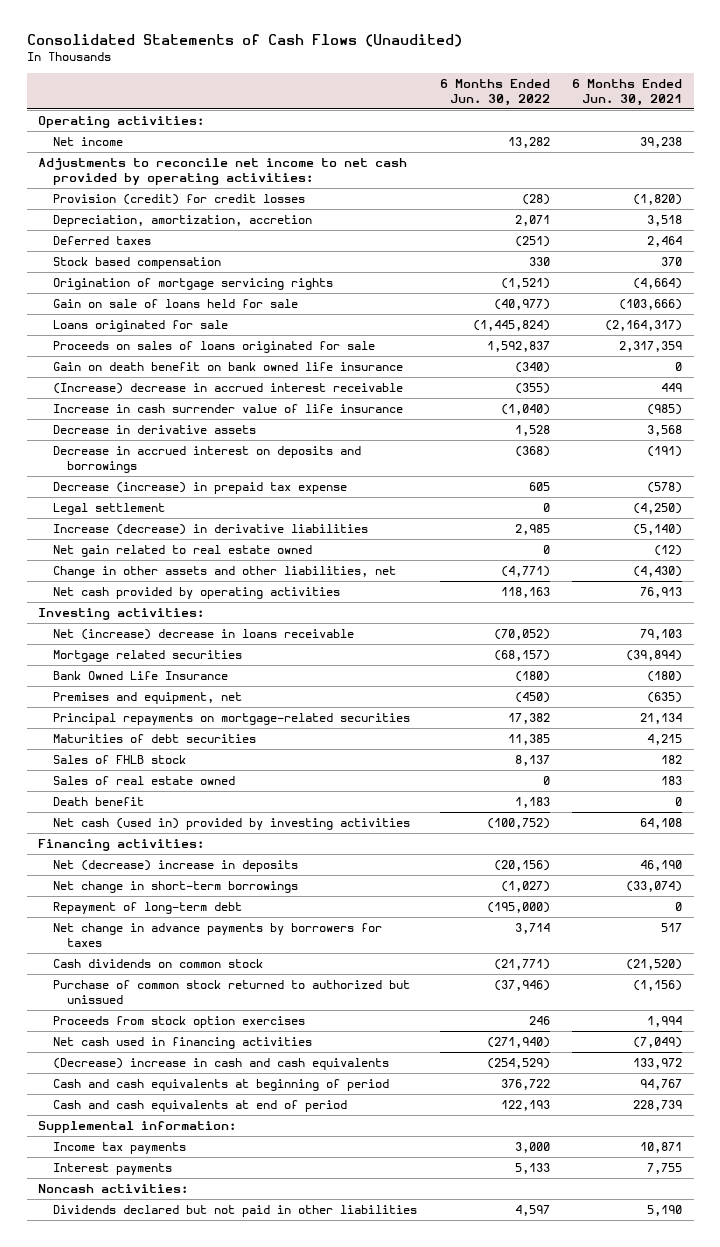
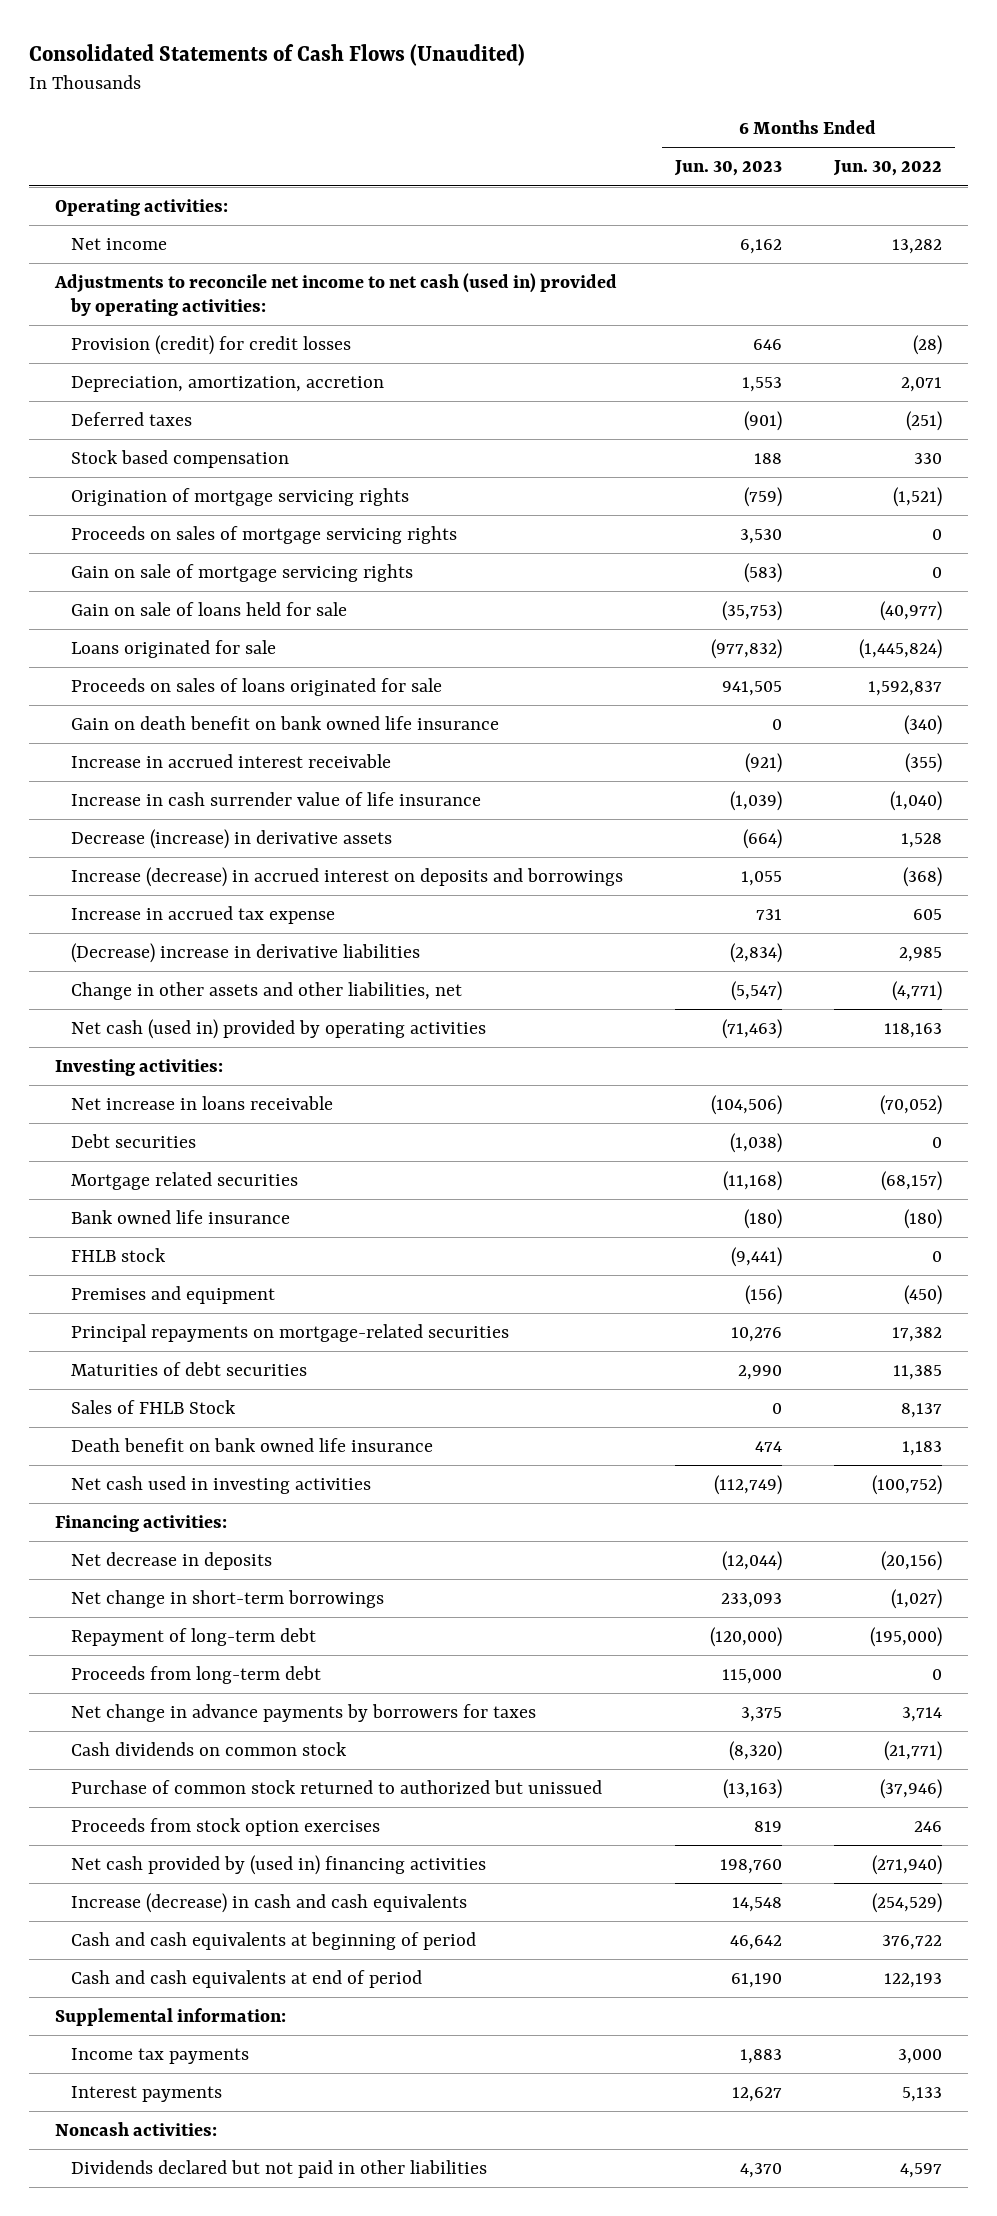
[572,79,683,106] 6 Months Ended Jun. 30, 2021 -> none
none -> [674,160,783,177] Jun. 30, 2023
[38,158,408,185] Adjustments to reconcile net income to net cash provided by operating activities: -> [53,272,617,316] Adjustments to reconcile net income to net cash (used in) provided by operating activities:
none -> [71,525,458,544] Proceeds on sales of mortgage servicing rights
none -> [71,563,414,582] Gain on sale of mortgage servicing rights
[52,383,403,395] (Increase) decrease in accrued interest receivable -> [71,753,392,768] Increase in accrued interest receivable
[52,503,165,516] Legal settlement -> none
[52,545,312,558] Net gain related to real estate owned -> none
[52,425,256,435] Decrease in derivative assets -> [71,828,393,849] Decrease (increase) in derivative assets
[52,446,361,473] Decrease in accrued interest on deposits and borrowings -> [71,866,624,887] Increase (decrease) in accrued interest on deposits and borrowings
[52,482,347,495] Decrease (increase) in prepaid tax expense -> [71,905,336,924] Increase in accrued tax expense
[52,524,368,536] Increase (decrease) in derivative liabilities -> [71,942,421,963] (Decrease) increase in derivative liabilities
[52,587,340,600] Net cash provided by operating activities -> [71,1018,487,1039] Net cash (used in) provided by operating activities
[52,629,354,641] Net (increase) decrease in loans receivable -> [71,1095,334,1110] Net increase in loans receivable
none -> [71,1133,197,1148] Debt securities
[52,671,228,681] Bank Owned Life Insurance -> [71,1209,291,1224] Bank owned life insurance
none -> [71,1247,167,1262] FHLB stock
[52,692,242,705] Premises and equipment, net -> [71,1285,276,1304] Premises and equipment
[52,776,235,786] Sales of real estate owned -> none
[52,755,186,765] Sales of FHLB stock -> [71,1399,237,1414] Sales of FHLB Stock
[52,797,144,807] Death benefit -> [71,1437,434,1452] Death benefit on bank owned life insurance
[52,818,410,831] Net cash (used in) provided by investing activities -> [71,1475,372,1494] Net cash used in investing activities
[52,860,298,873] Net (decrease) increase in deposits -> [71,1551,273,1570] Net decrease in deposits
none -> [71,1665,322,1684] Proceeds from long-term debt
[52,1037,312,1050] Net cash used in financing activities -> [71,1854,487,1875] Net cash provided by (used in) financing activities
[52,1058,389,1071] (Decrease) increase in cash and cash equivalents -> [71,1892,468,1913] Increase (decrease) in cash and cash equivalents

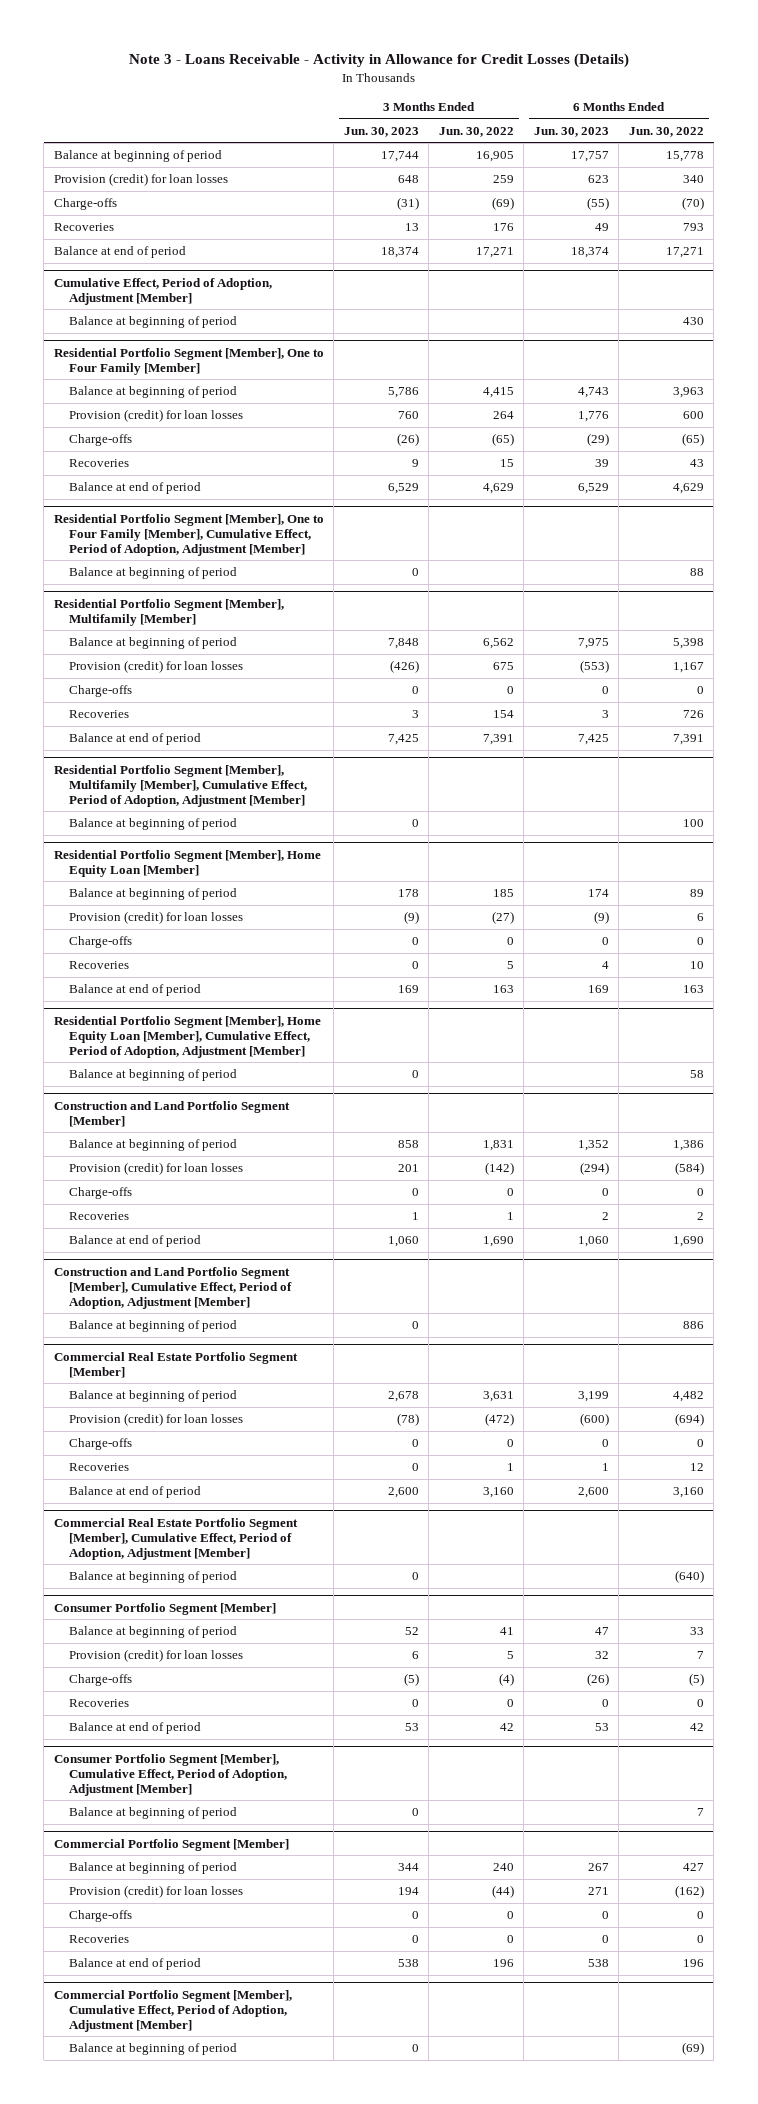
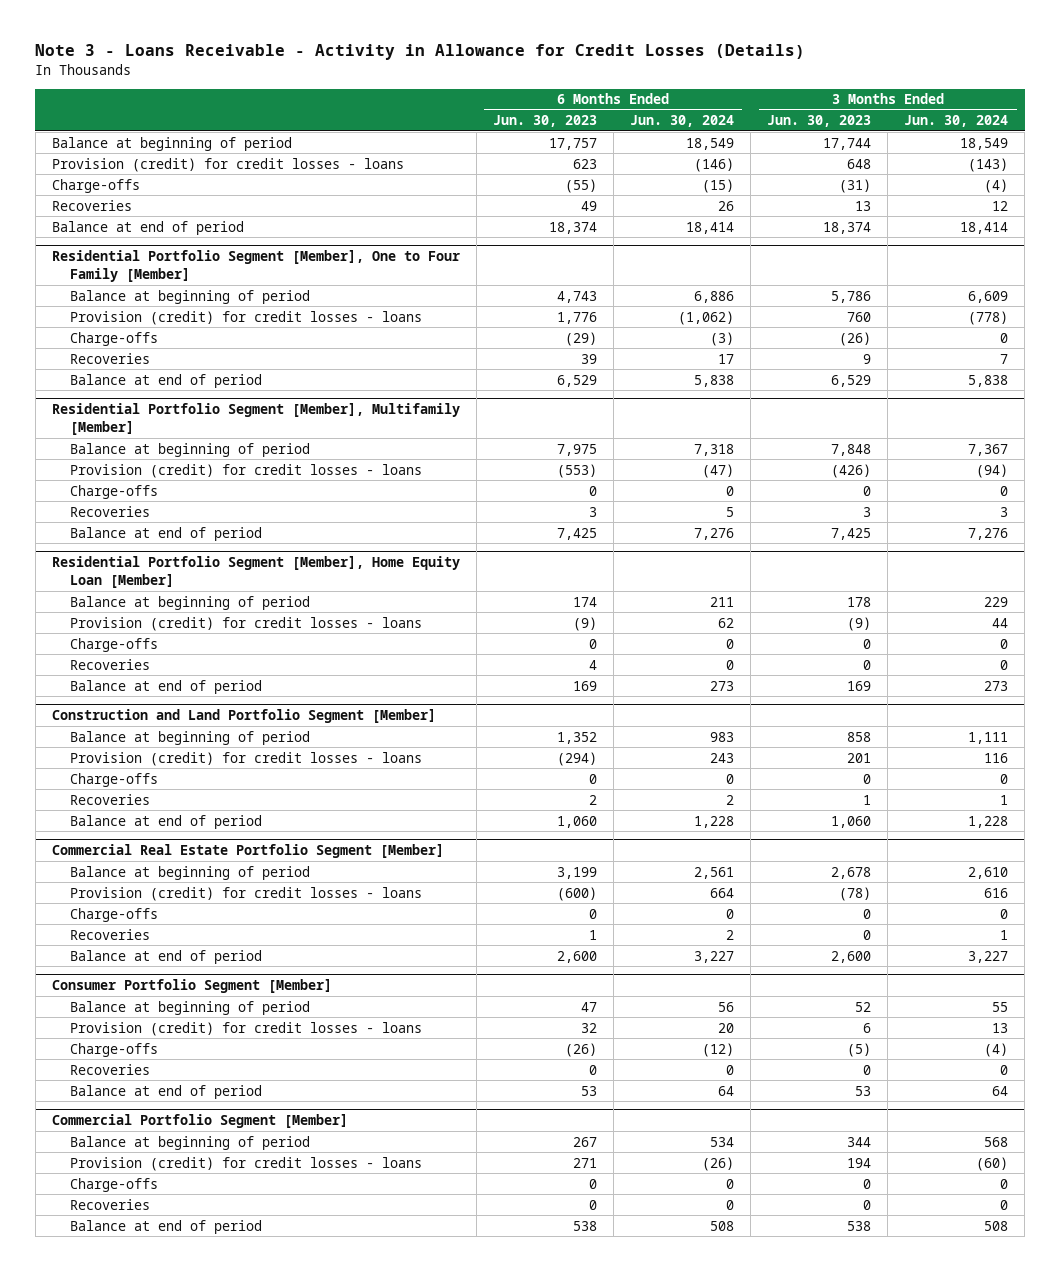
[438,126,514,137] Jun. 30, 2022 -> none
[628,126,704,137] Jun. 30, 2022 -> none
none -> [629,115,734,128] Jun. 30, 2024
none -> [904,115,1009,128] Jun. 30, 2024
[53,173,228,187] Provision (credit) for loan losses -> [51,157,404,172] Provision (credit) for credit losses - loans
[53,277,272,305] Cumulative Effect, Period of Adoption, Adjustment [Member] -> none
[68,316,237,329] Balance at beginning of period -> none
[68,409,243,423] Provision (credit) for loan losses -> [70,310,423,325] Provision (credit) for credit losses - loans
[53,513,324,556] Residential Portfolio Segment [Member], One to Four Family [Member], Cumulative Effect, Period of Adoption, Adjustment [Member] -> none
[68,567,237,580] Balance at beginning of period -> none
[68,660,243,674] Provision (credit) for loan losses -> [70,463,423,478] Provision (credit) for credit losses - loans
[53,764,307,807] Residential Portfolio Segment [Member], Multifamily [Member], Cumulative Effect, Period of Adoption, Adjustment [Member] -> none
[68,818,237,831] Balance at beginning of period -> none
[68,911,243,925] Provision (credit) for loan losses -> [70,616,423,631] Provision (credit) for credit losses - loans
[53,1015,321,1058] Residential Portfolio Segment [Member], Home Equity Loan [Member], Cumulative Effect, Period of Adoption, Adjustment [Member] -> none
[68,1069,237,1082] Balance at beginning of period -> none
[68,1162,243,1176] Provision (credit) for loan losses -> [70,751,423,766] Provision (credit) for credit losses - loans
[53,1266,292,1309] Construction and Land Portfolio Segment [Member], Cumulative Effect, Period of Adoption, Adjustment [Member] -> none
[68,1320,237,1333] Balance at beginning of period -> none
[68,1413,243,1427] Provision (credit) for loan losses -> [70,886,423,901] Provision (credit) for credit losses - loans
[53,1517,298,1560] Commercial Real Estate Portfolio Segment [Member], Cumulative Effect, Period of Adoption, Adjustment [Member] -> none
[68,1571,237,1584] Balance at beginning of period -> none
[68,1649,243,1663] Provision (credit) for loan losses -> [70,1021,423,1036] Provision (credit) for credit losses - loans
[53,1753,287,1796] Consumer Portfolio Segment [Member], Cumulative Effect, Period of Adoption, Adjustment [Member] -> none
[68,1807,237,1820] Balance at beginning of period -> none
[68,1885,243,1899] Provision (credit) for loan losses -> [70,1156,423,1171] Provision (credit) for credit losses - loans
[53,1989,292,2032] Commercial Portfolio Segment [Member], Cumulative Effect, Period of Adoption, Adjustment [Member] -> none
[68,2043,237,2056] Balance at beginning of period -> none

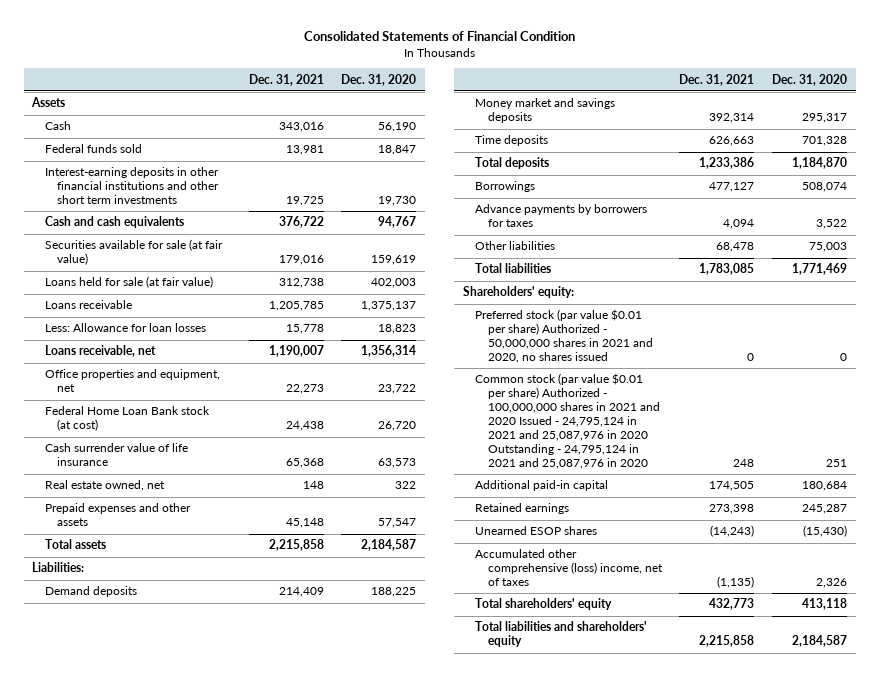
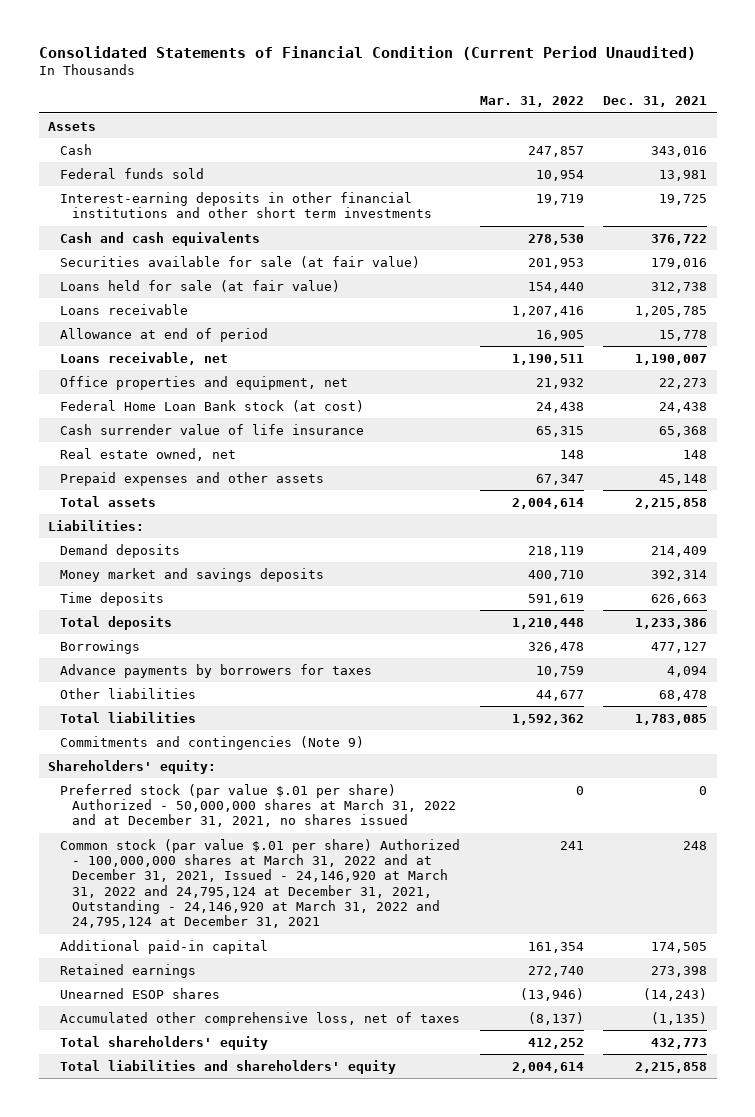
[303,31,575,42] Consolidated Statements of Financial Condition -> [38,46,696,61] Consolidated Statements of Financial Condition (Current Period Unaudited)
[341,73,417,86] Dec. 31, 2020 -> none
none -> [479,95,584,107] Mar. 31, 2022
[44,323,206,333] Less: Allowance for loan losses -> [60,327,269,342] Allowance at end of period
none -> [60,735,365,750] Commitments and contingencies (Note 9)
[475,309,653,364] Preferred stock (par value $0.01 per share) Authorized - 50,000,000 shares in 2021 and 2020, no shares issued -> [60,783,457,828] Preferred stock (par value $.01 per share) Authorized - 50,000,000 shares at March 31, 2022 and at December 31, 2021, no shares issued
[475,373,660,469] Common stock (par value $0.01 per share) Authorized - 100,000,000 shares in 2021 and 2020 Issued - 24,795,124 in 2021 and 25,087,976 in 2020 Outstanding - 24,795,124 in 2021 and 25,087,976 in 2020 -> [60,838,461,929] Common stock (par value $.01 per share) Authorized - 100,000,000 shares at March 31, 2022 and at December 31, 2021, Issued - 24,146,920 at March 31, 2022 and 24,795,124 at December 31, 2021, Outstanding - 24,146,920 at March 31, 2022 and 24,795,124 at December 31, 2021
[475,549,663,587] Accumulated other comprehensive (loss) income, net of taxes -> [60,1011,461,1026] Accumulated other comprehensive loss, net of taxes

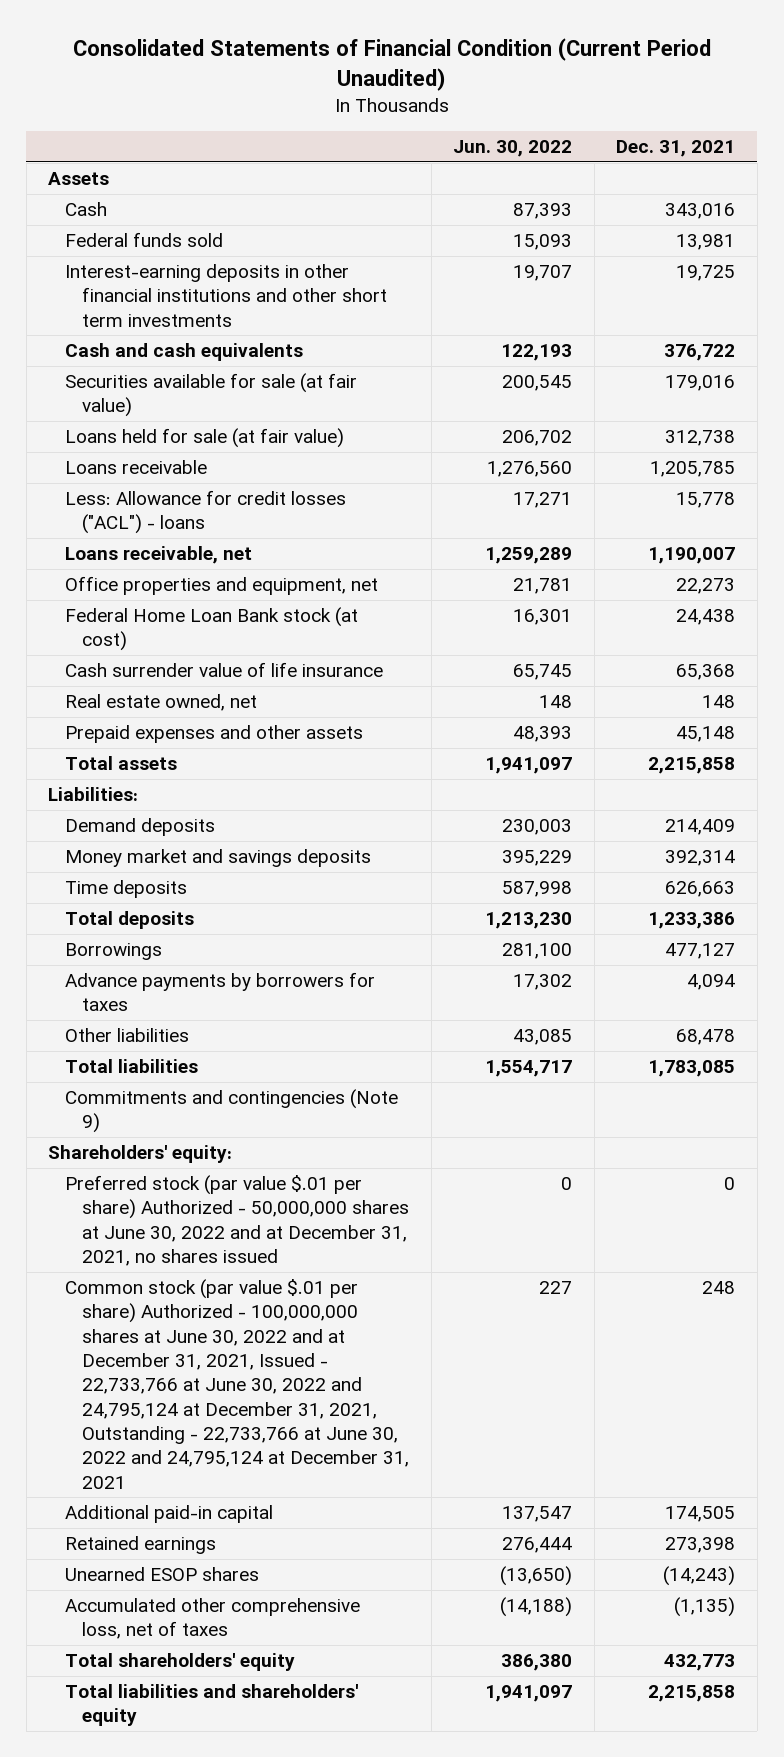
[479,95,584,107] Mar. 31, 2022 -> none
none -> [453,140,573,158] Jun. 30, 2022
[60,327,269,342] Allowance at end of period -> [65,490,347,535] Less: Allowance for credit losses ("ACL") - loans
[60,783,457,828] Preferred stock (par value $.01 per share) Authorized - 50,000,000 shares at March 31, 2022 and at December 31, 2021, no shares issued -> [65,1175,410,1267] Preferred stock (par value $.01 per share) Authorized - 50,000,000 shares at June 30, 2022 and at December 31, 2021, no shares issued
[60,838,461,929] Common stock (par value $.01 per share) Authorized - 100,000,000 shares at March 31, 2022 and at December 31, 2021, Issued - 24,146,920 at March 31, 2022 and 24,795,124 at December 31, 2021, Outstanding - 24,146,920 at March 31, 2022 and 24,795,124 at December 31, 2021 -> [65,1279,410,1489] Common stock (par value $.01 per share) Authorized - 100,000,000 shares at June 30, 2022 and at December 31, 2021, Issued - 22,733,766 at June 30, 2022 and 24,795,124 at December 31, 2021, Outstanding - 22,733,766 at June 30, 2022 and 24,795,124 at December 31, 2021

